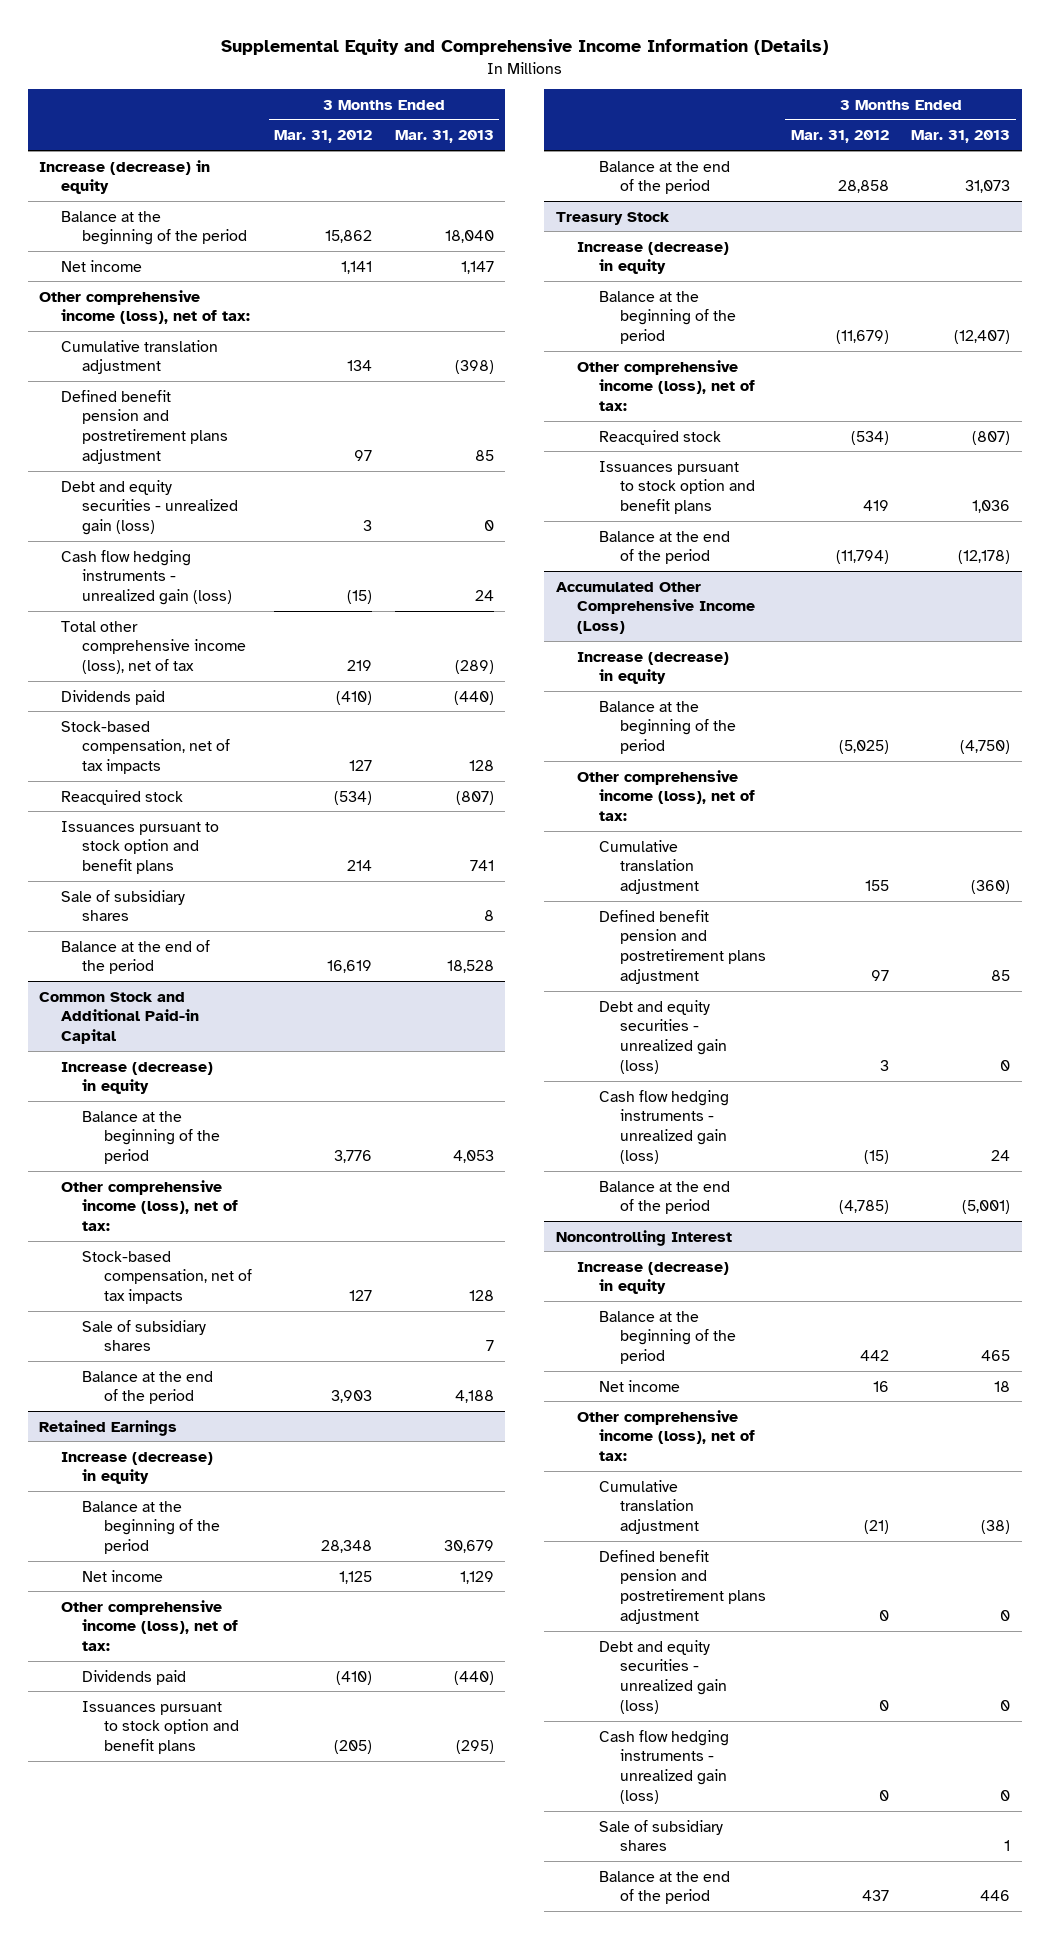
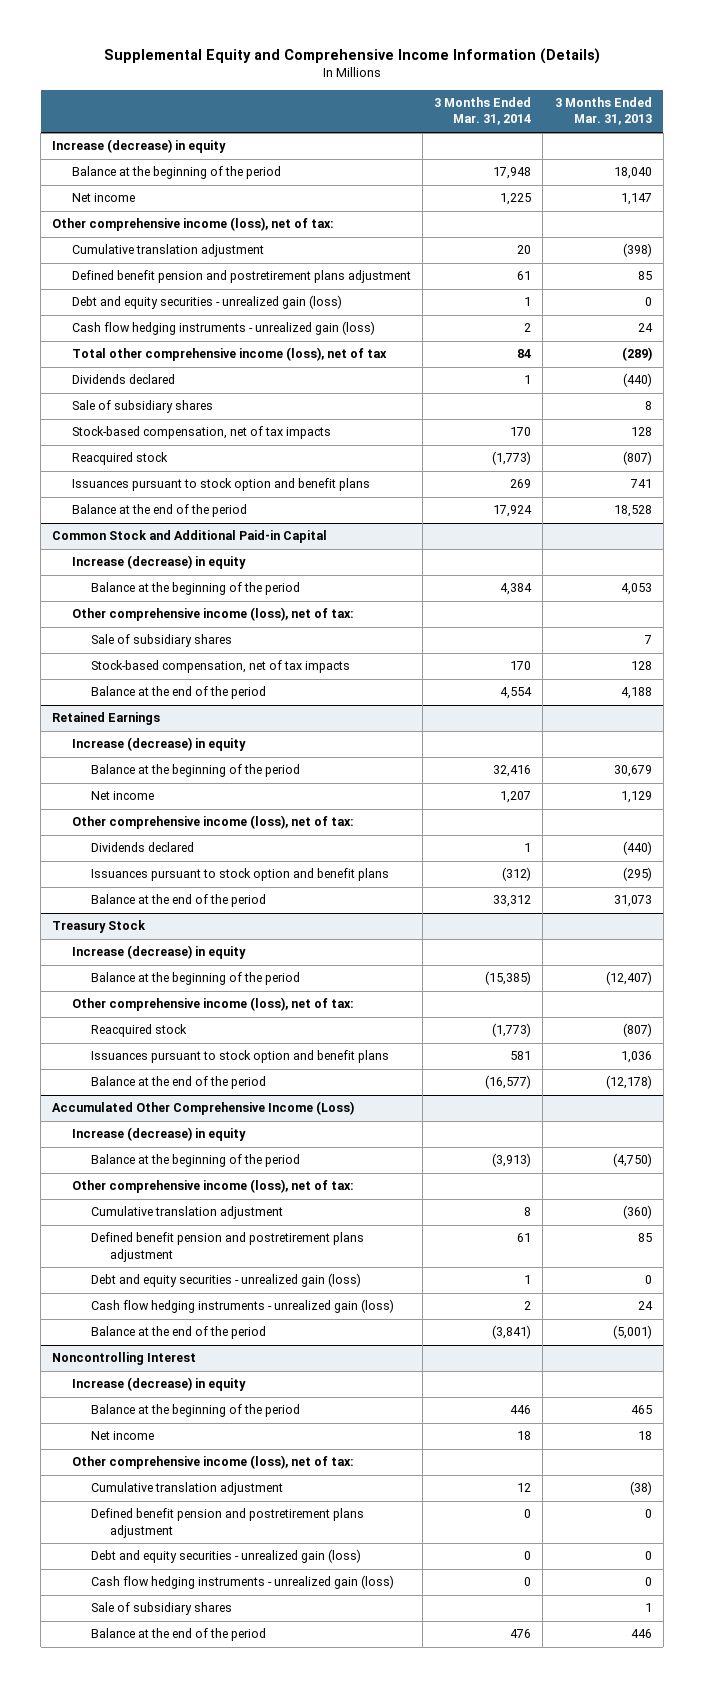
[274,130,373,144] Mar. 31, 2012 -> none
none -> [434,97,532,126] 3 Months Ended Mar. 31, 2014
[60,689,165,705] Dividends paid -> [71,374,175,385] Dividends declared
[60,889,185,922] Sale of subsidiary shares -> [71,400,213,414] Sale of subsidiary shares
[82,1250,252,1305] Stock-based compensation, net of tax impacts -> [90,660,350,674] Stock-based compensation, net of tax impacts
[82,1669,187,1685] Dividends paid -> [90,842,194,853] Dividends declared

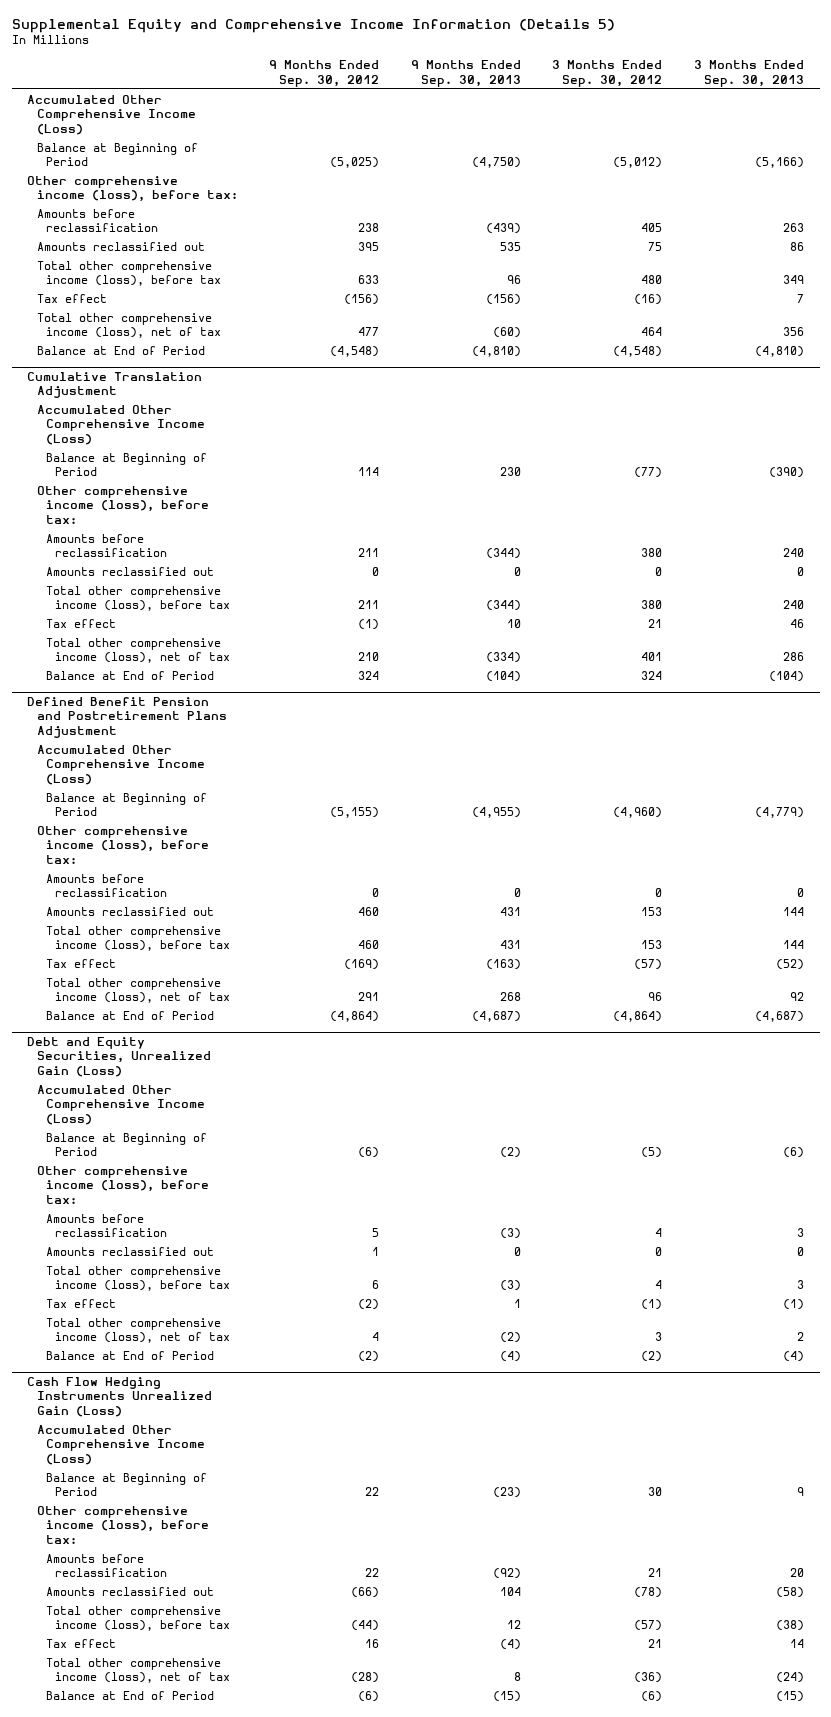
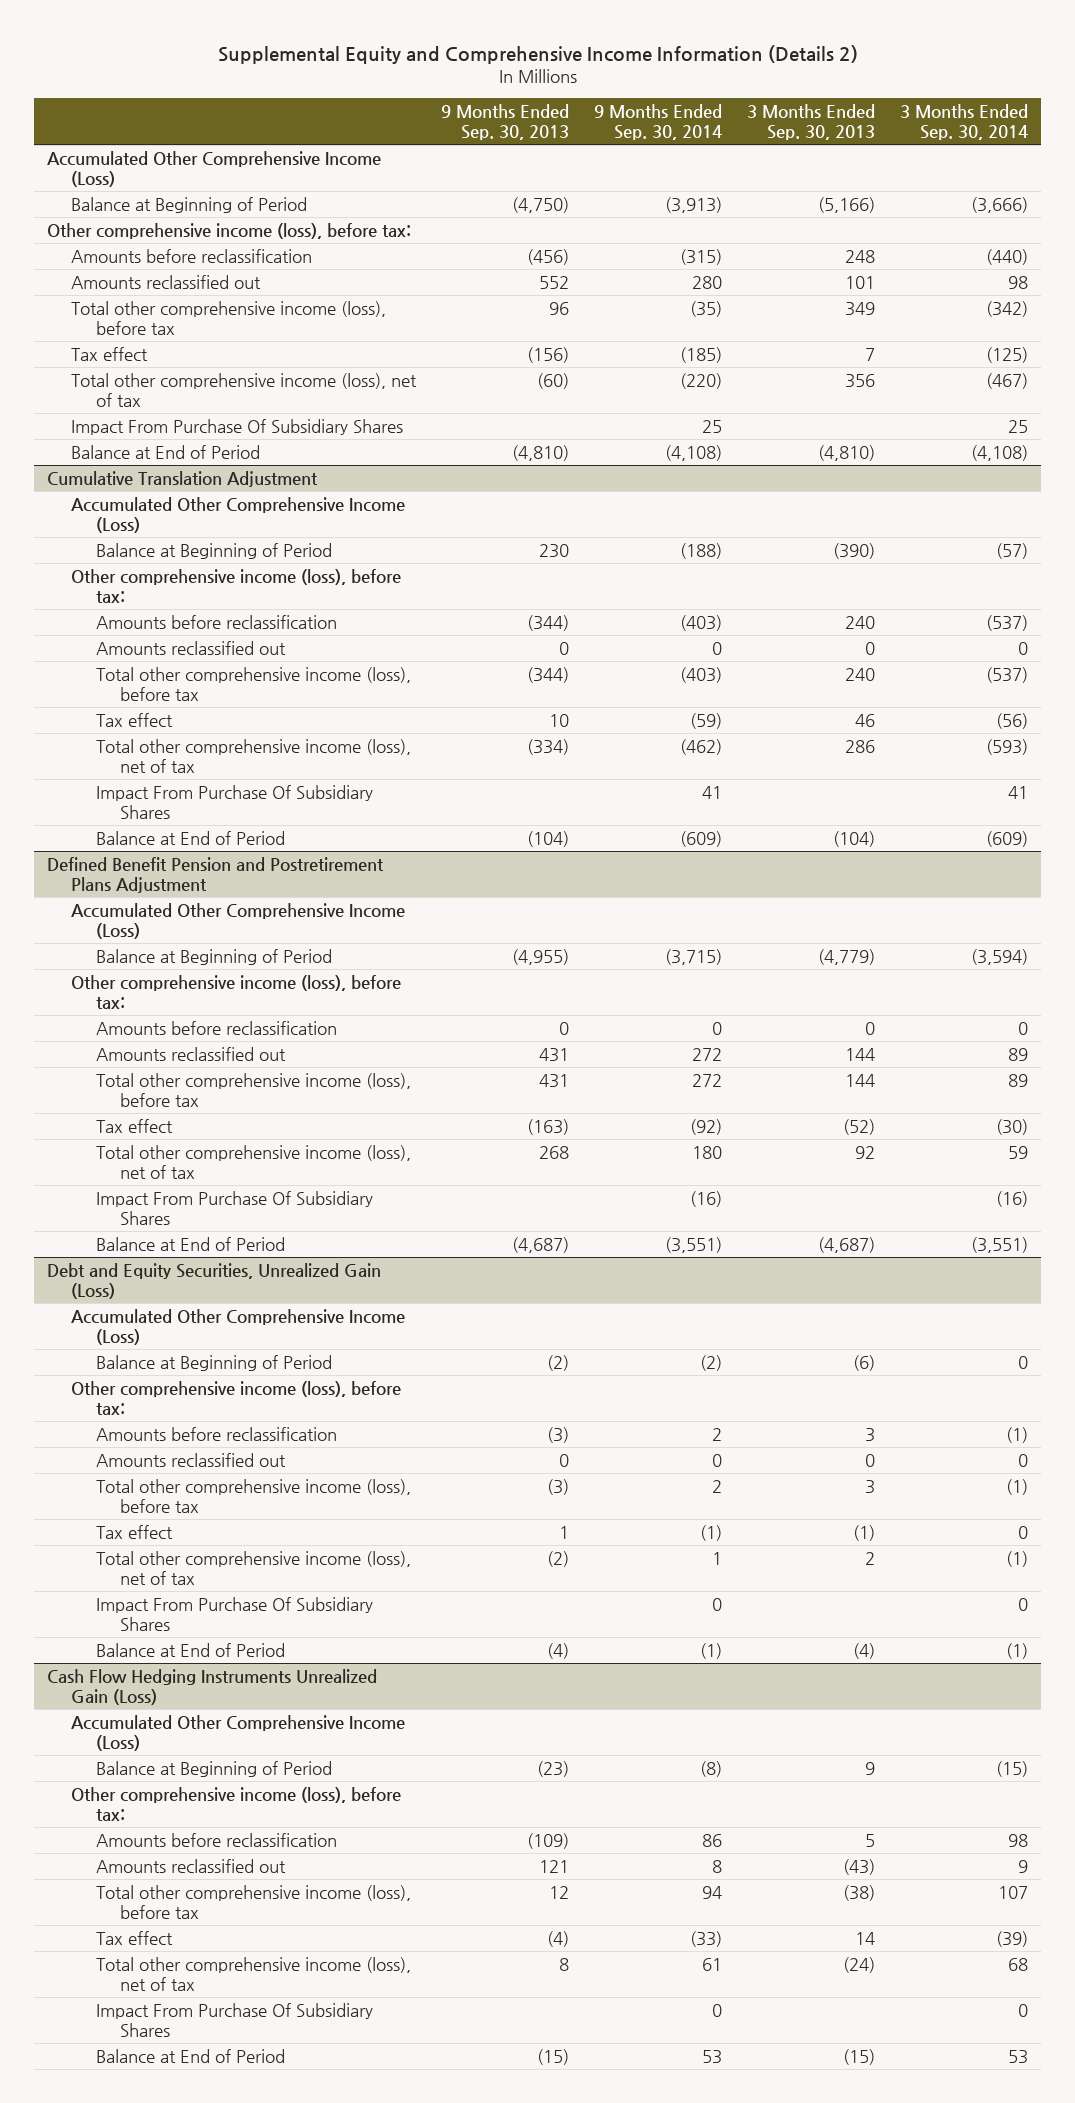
[11,19,615,34] Supplemental Equity and Comprehensive Income Information (Details 5) -> [217,44,858,64] Supplemental Equity and Comprehensive Income Information (Details 2)
[269,60,380,87] 9 Months Ended Sep. 30, 2012 -> none
[552,60,663,87] 3 Months Ended Sep. 30, 2012 -> none
none -> [594,103,723,141] 9 Months Ended Sep. 30, 2014
none -> [900,103,1029,141] 3 Months Ended Sep. 30, 2014
[485,223,521,235] (439) -> [527,248,570,265] (456)
[782,223,804,233] 263 -> [845,249,876,263] 248
[499,241,521,251] 535 -> [539,275,570,289] 552
[789,241,804,251] 86 -> [845,275,876,289] 101
none -> [71,418,404,435] Impact From Purchase Of Subsidiary Shares
none -> [95,784,373,819] Impact From Purchase Of Subsidiary Shares
none -> [95,1190,373,1225] Impact From Purchase Of Subsidiary Shares
none -> [95,1596,373,1631] Impact From Purchase Of Subsidiary Shares
[492,1568,521,1580] (92) -> [527,1832,570,1849] (109)
[789,1568,804,1578] 20 -> [865,1833,876,1847] 5
[499,1586,521,1596] 104 -> [539,1859,570,1873] 121
[775,1586,804,1598] (58) -> [843,1858,876,1875] (43)
none -> [95,2002,373,2037] Impact From Purchase Of Subsidiary Shares

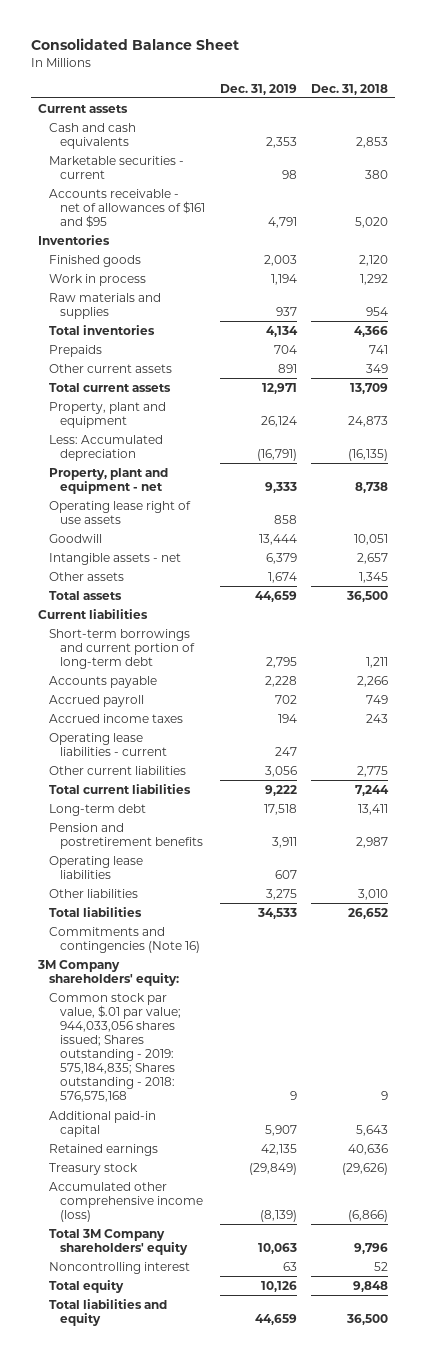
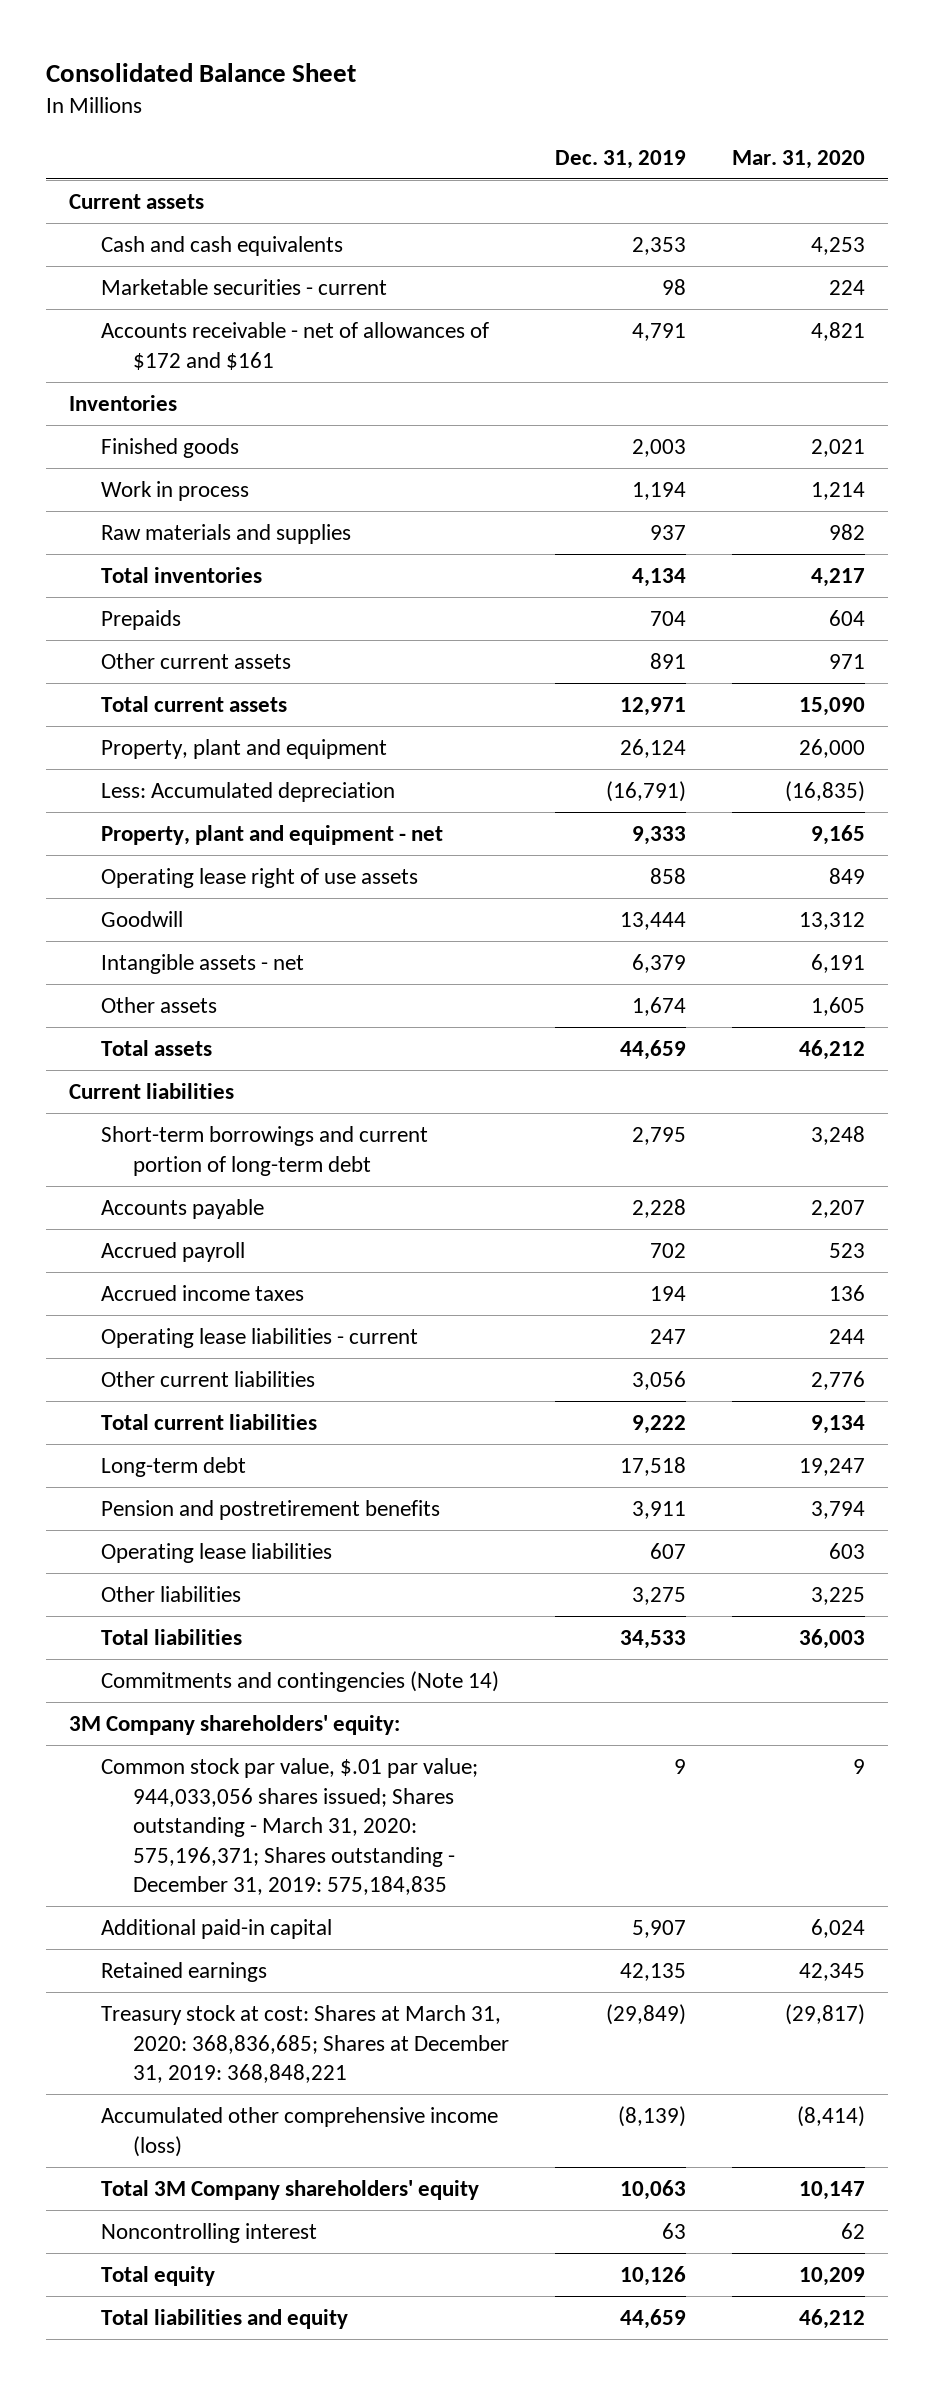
[310,83,388,95] Dec. 31, 2018 -> none
none -> [731,149,865,169] Mar. 31, 2020
[49,188,206,228] Accounts receivable - net of allowances of $161 and $95 -> [101,321,490,370] Accounts receivable - net of allowances of $172 and $161
[49,926,201,953] Commitments and contingencies (Note 16) -> [101,1670,500,1692] Commitments and contingencies (Note 14)
[49,992,182,1103] Common stock par value, $.01 par value; 944,033,056 shares issued; Shares outstanding - 2019: 575,184,835; Shares outstanding - 2018: 576,575,168 -> [101,1757,479,1896] Common stock par value, $.01 par value; 944,033,056 shares issued; Shares outstanding - March 31, 2020: 575,196,371; Shares outstanding - December 31, 2019: 575,184,835
[49,1162,139,1175] Treasury stock -> [101,2004,509,2084] Treasury stock at cost: Shares at March 31, 2020: 368,836,685; Shares at December 31, 2019: 368,848,221

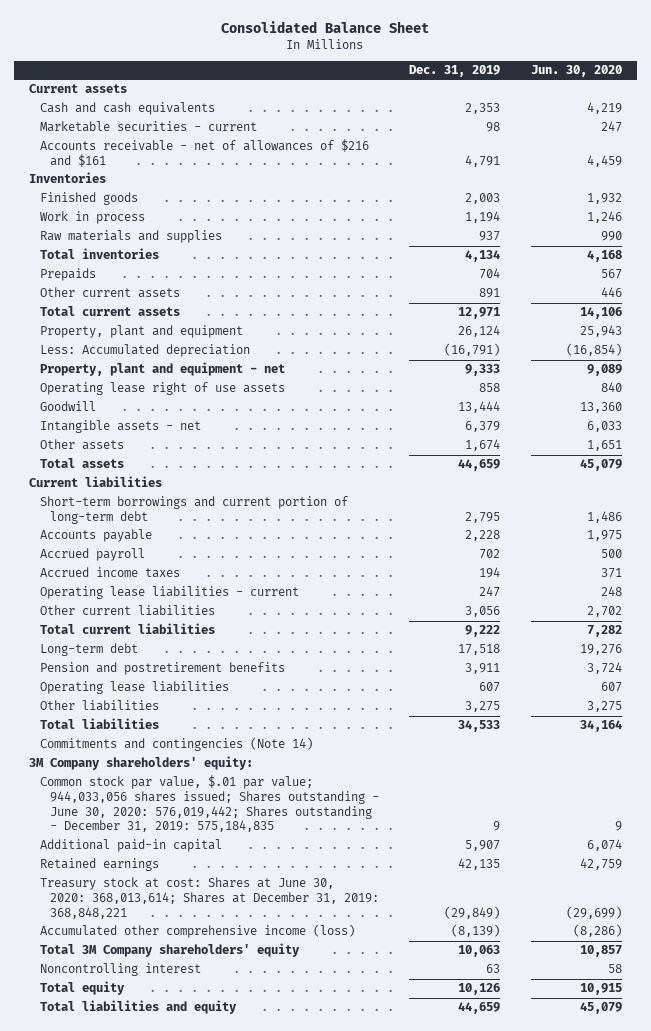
[731,149,865,169] Mar. 31, 2020 -> none
none -> [530,65,622,78] Jun. 30, 2020
[101,321,490,370] Accounts receivable - net of allowances of $172 and $161 -> [39,139,369,168] Accounts receivable - net of allowances of $216 and $161
[101,1757,479,1896] Common stock par value, $.01 par value; 944,033,056 shares issued; Shares outstanding - March 31, 2020: 575,196,371; Shares outstanding - December 31, 2019: 575,184,835 -> [39,775,380,833] Common stock par value, $.01 par value; 944,033,056 shares issued; Shares outstanding - June 30, 2020: 576,019,442; Shares outstanding - December 31, 2019: 575,184,835
[101,2004,509,2084] Treasury stock at cost: Shares at March 31, 2020: 368,836,685; Shares at December 31, 2019: 368,848,221 -> [39,877,380,919] Treasury stock at cost: Shares at June 30, 2020: 368,013,614; Shares at December 31, 2019: 368,848,221

